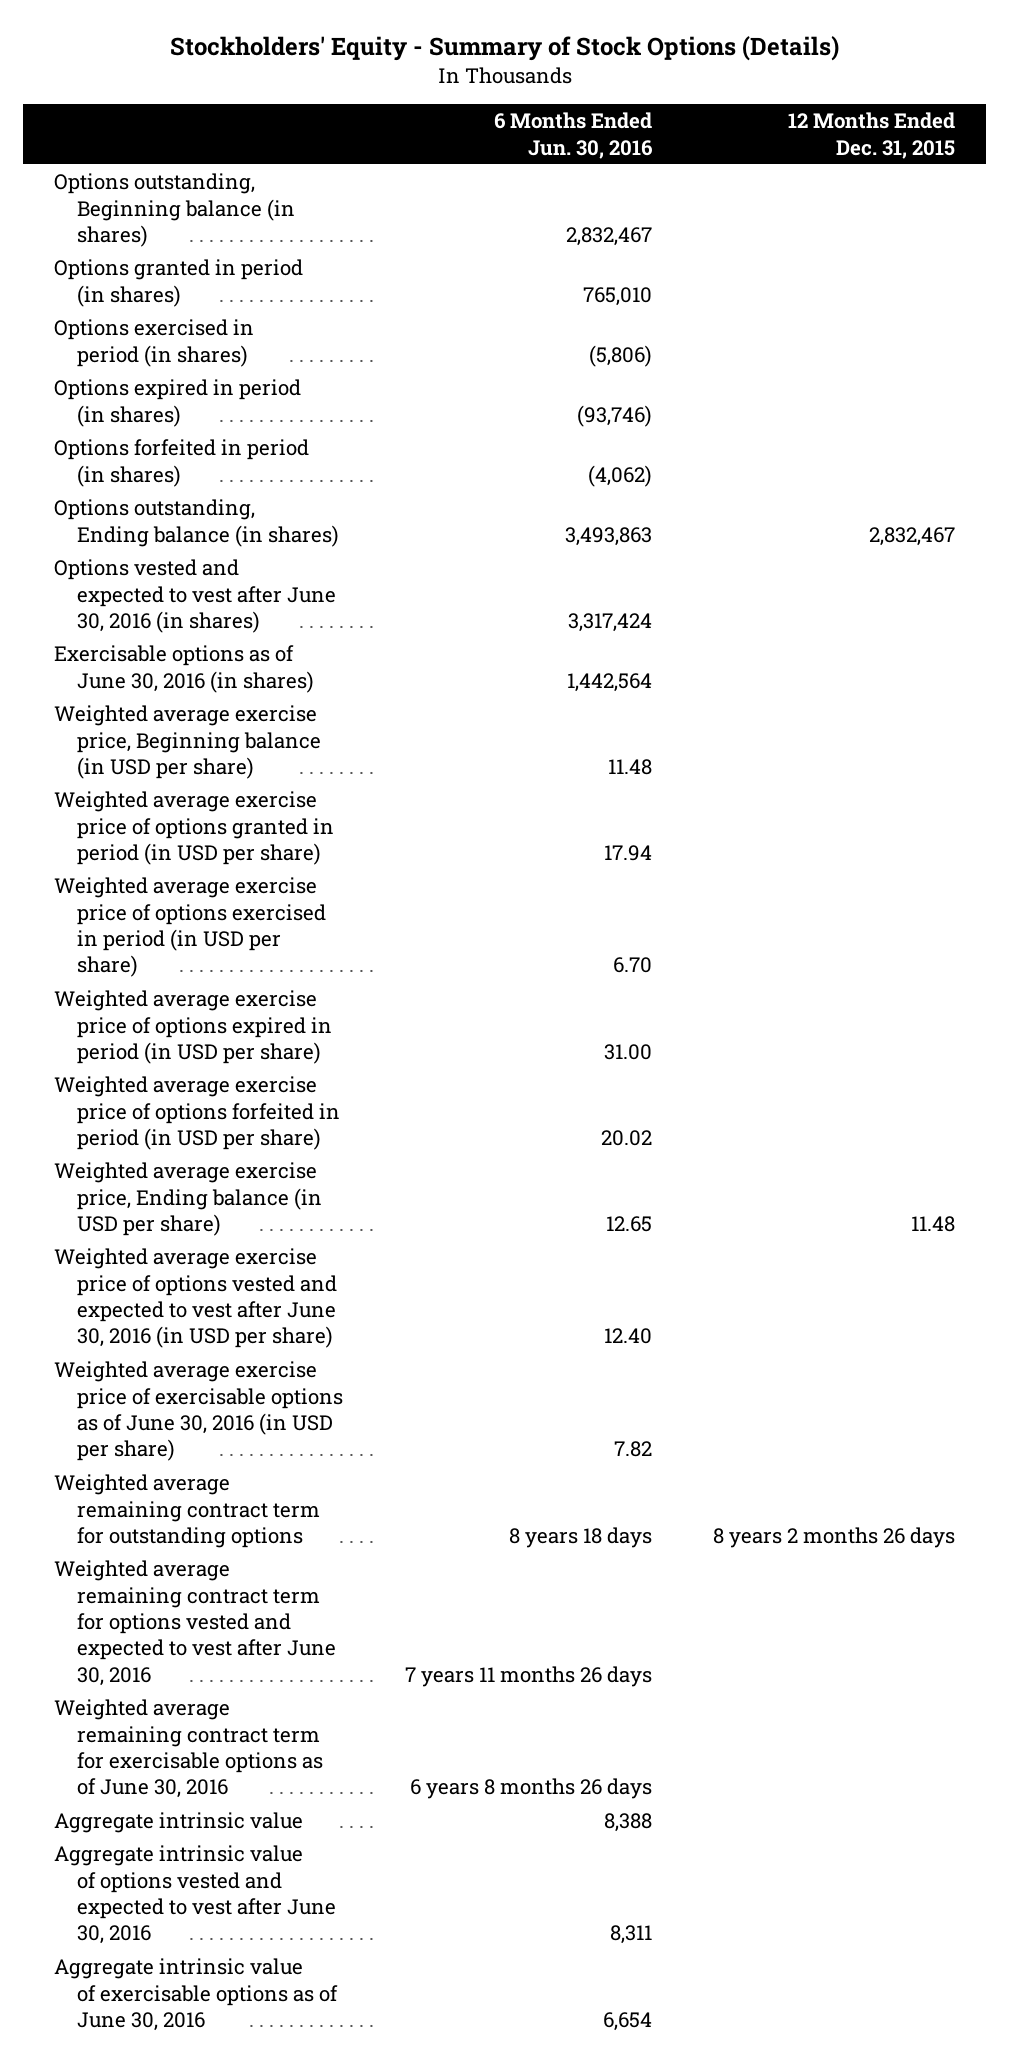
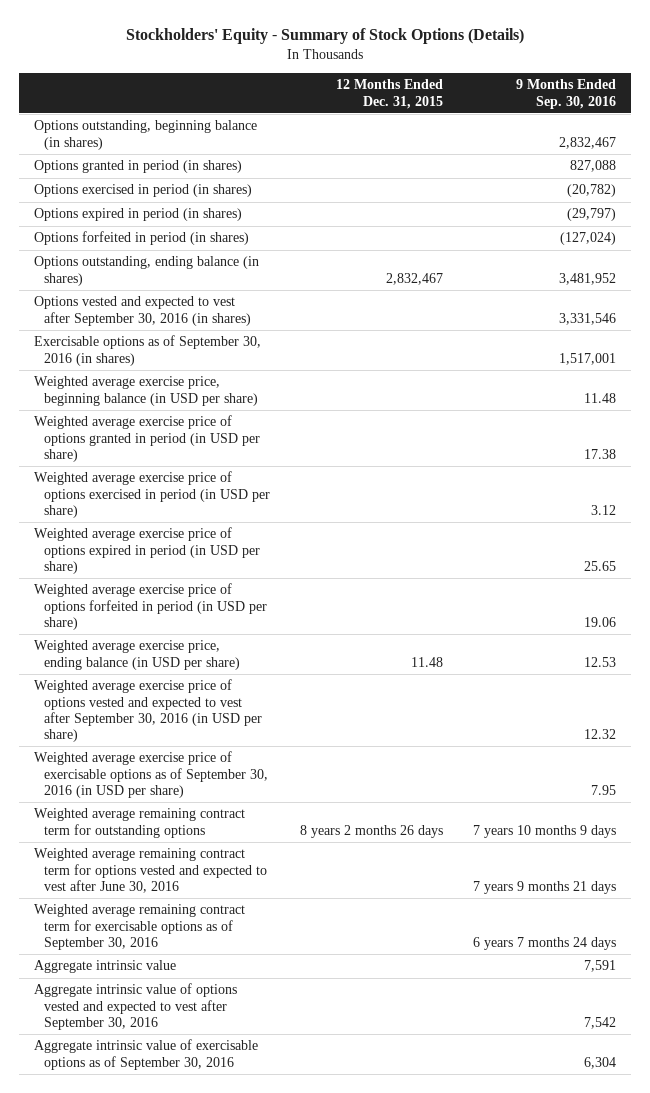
[493,112,653,159] 6 Months Ended Jun. 30, 2016 -> none
none -> [516,79,617,109] 9 Months Ended Sep. 30, 2016
[54,173,296,248] Options outstanding, Beginning balance (in shares) -> [34,120,258,150] Options outstanding, beginning balance (in shares)
[54,499,340,547] Options outstanding, Ending balance (in shares) -> [34,256,260,286] Options outstanding, ending balance (in shares)
[54,559,337,634] Options vested and expected to vest after June 30, 2016 (in shares) -> [34,296,251,326] Options vested and expected to vest after September 30, 2016 (in shares)
[54,645,315,693] Exercisable options as of June 30, 2016 (in shares) -> [34,335,262,366] Exercisable options as of September 30, 2016 (in shares)
[54,705,322,780] Weighted average exercise price, Beginning balance (in USD per share) -> [34,376,258,406] Weighted average exercise price, beginning balance (in USD per share)
[54,1162,323,1237] Weighted average exercise price, Ending balance (in USD per share) -> [34,640,240,670] Weighted average exercise price, ending balance (in USD per share)
[54,1248,338,1349] Weighted average exercise price of options vested and expected to vest after June 30, 2016 (in USD per share) -> [34,679,262,743] Weighted average exercise price of options vested and expected to vest after September 30, 2016 (in USD per share)
[54,1361,344,1462] Weighted average exercise price of exercisable options as of June 30, 2016 (in USD per share) -> [34,751,268,798] Weighted average exercise price of exercisable options as of September 30, 2016 (in USD per share)
[54,1699,324,1799] Weighted average remaining contract term for exercisable options as of June 30, 2016 -> [34,904,246,950] Weighted average remaining contract term for exercisable options as of September 30, 2016
[54,1845,337,1945] Aggregate intrinsic value of options vested and expected to vest after June 30, 2016 -> [34,983,238,1030] Aggregate intrinsic value of options vested and expected to vest after September 30, 2016
[54,1958,339,2032] Aggregate intrinsic value of exercisable options as of June 30, 2016 -> [34,1039,259,1070] Aggregate intrinsic value of exercisable options as of September 30, 2016

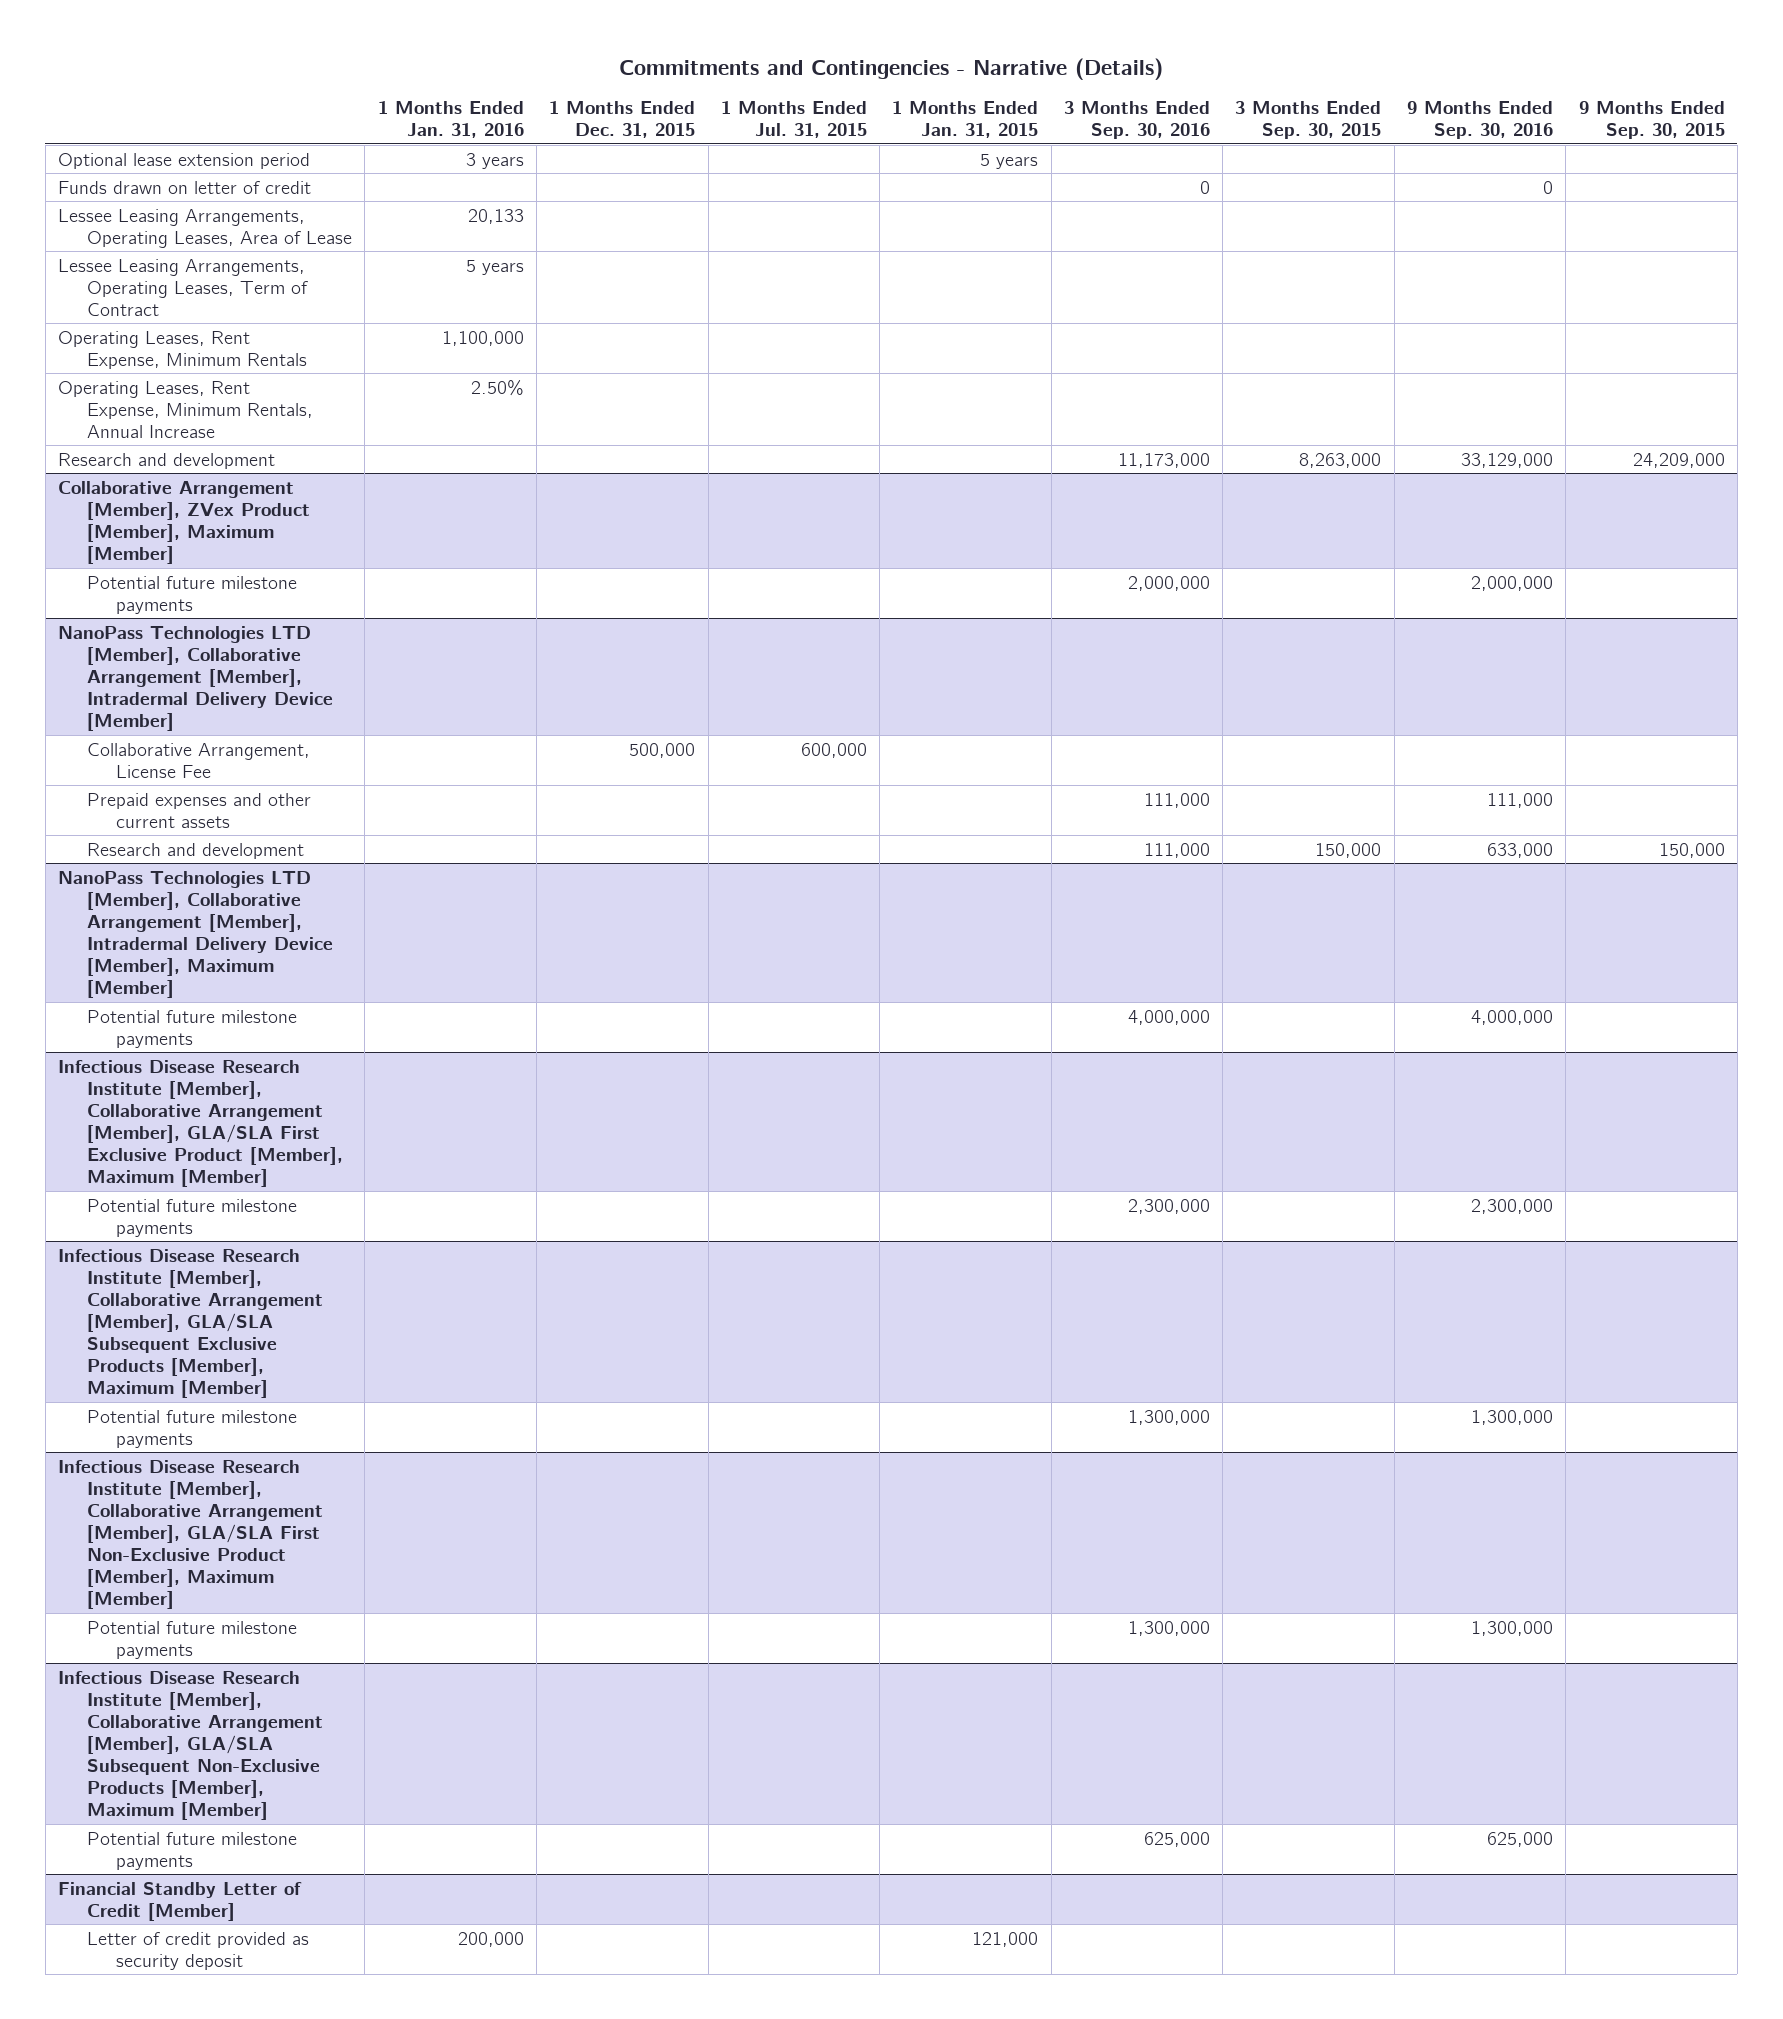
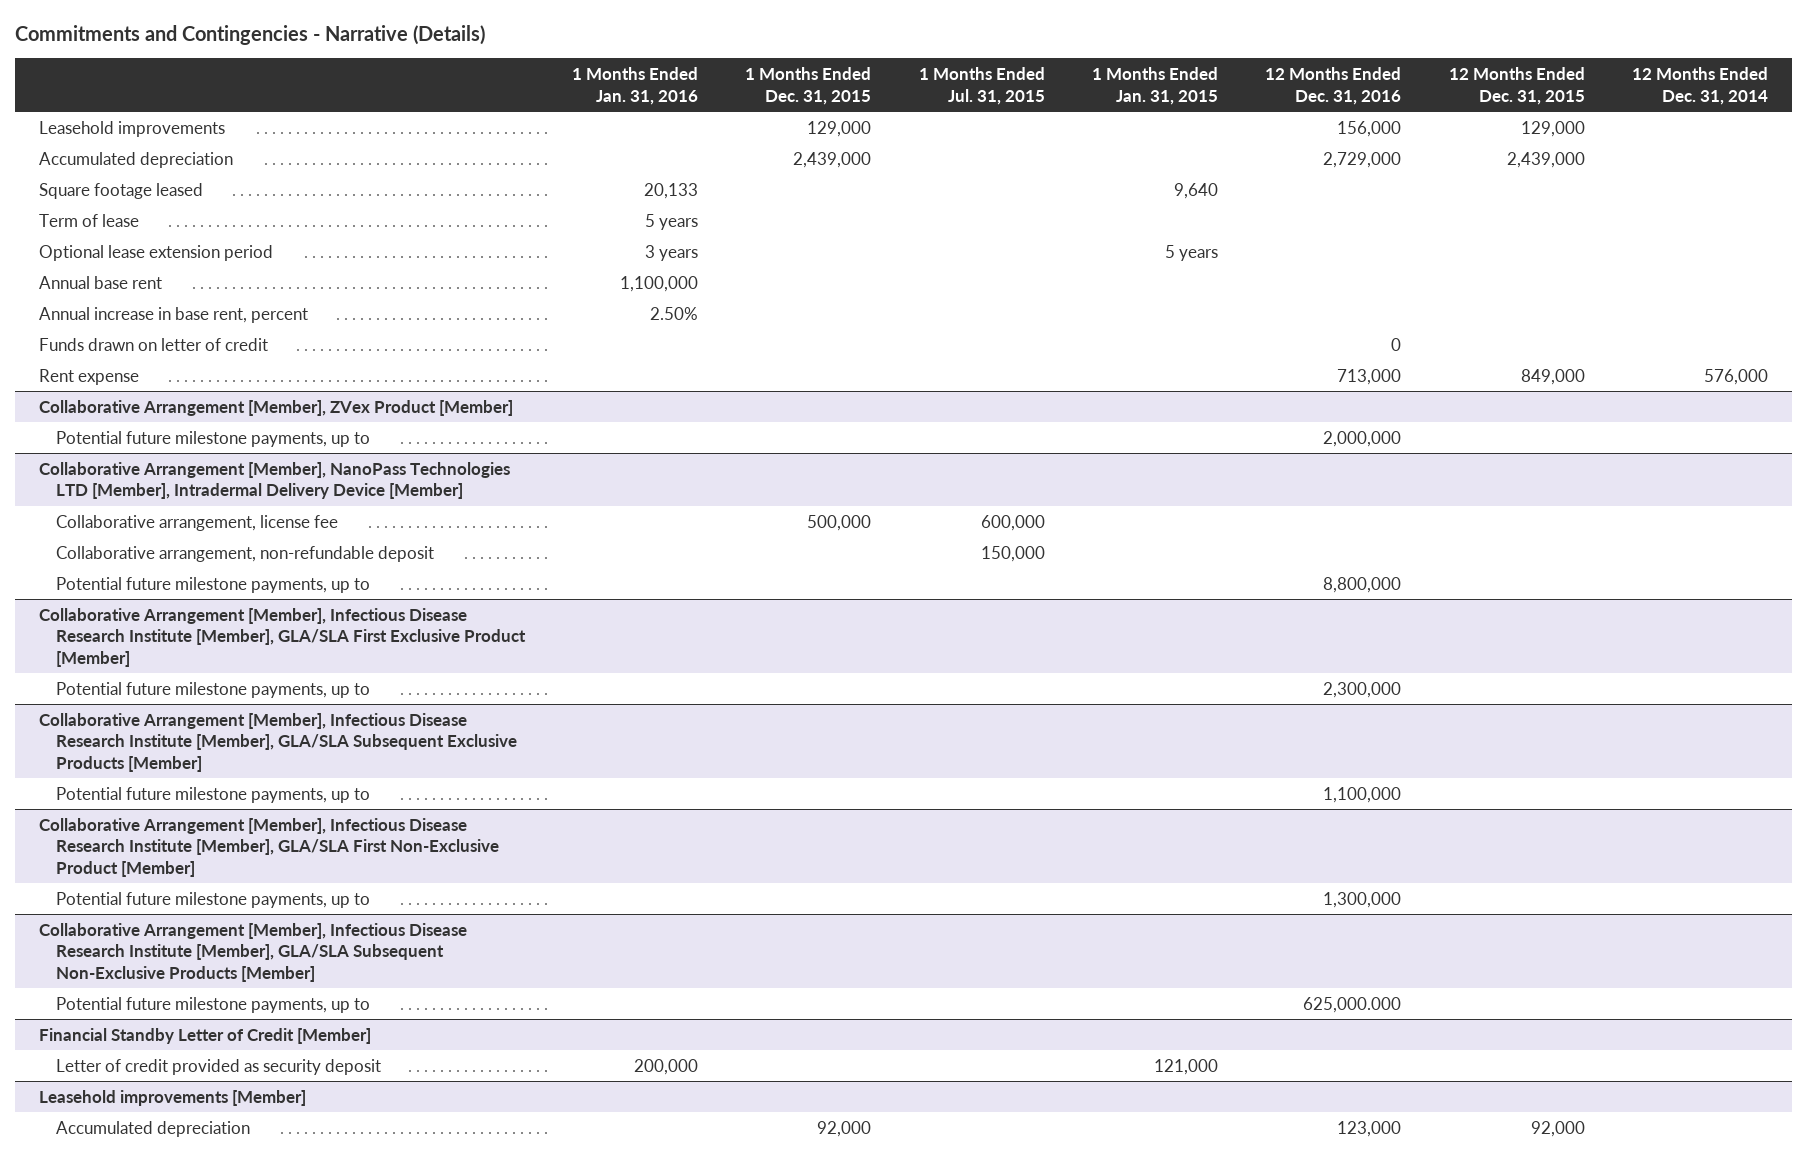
[1063,101,1210,140] 3 Months Ended Sep. 30, 2016 -> none
[1235,101,1382,140] 3 Months Ended Sep. 30, 2015 -> none
[1407,101,1554,140] 9 Months Ended Sep. 30, 2016 -> none
[1578,101,1725,140] 9 Months Ended Sep. 30, 2015 -> none
none -> [1265,67,1402,105] 12 Months Ended Dec. 31, 2016
none -> [1448,67,1585,105] 12 Months Ended Dec. 31, 2015
none -> [1632,67,1769,105] 12 Months Ended Dec. 31, 2014
none -> [38,120,225,137] Leasehold improvements
none -> [38,151,233,168] Accumulated depreciation
none -> [38,182,203,199] Square footage leased
none -> [38,213,139,227] Term of lease
none -> [38,275,162,289] Annual base rent
none -> [38,306,308,323] Annual increase in base rent, percent
[58,208,353,248] Lessee Leasing Arrangements, Operating Leases, Area of Lease -> none
[58,258,309,316] Lessee Leasing Arrangements, Operating Leases, Term of Contract -> none
[58,330,308,369] Operating Leases, Rent Expense, Minimum Rentals -> none
[58,380,314,438] Operating Leases, Rent Expense, Minimum Rentals, Annual Increase -> none
[58,452,276,469] Research and development -> none
[87,792,312,828] Prepaid expenses and other current assets -> none
[87,842,305,859] Research and development -> none
[58,870,334,999] NanoPass Technologies LTD [Member], Collaborative Arrangement [Member], Intradermal Delivery Device [Member], Maximum [Member] -> none
[87,1009,298,1048] Potential future milestone payments -> none
none -> [38,368,139,385] Rent expense
[58,480,311,564] Collaborative Arrangement [Member], ZVex Product [Member], Maximum [Member] -> [38,399,513,416] Collaborative Arrangement [Member], ZVex Product [Member]
[87,575,298,614] Potential future milestone payments -> [55,430,370,447] Potential future milestone payments, up to
[58,625,334,732] NanoPass Technologies LTD [Member], Collaborative Arrangement [Member], Intradermal Delivery Device [Member] -> [38,461,510,500] Collaborative Arrangement [Member], NanoPass Technologies LTD [Member], Intradermal Delivery Device [Member]
[87,742,311,778] Collaborative Arrangement, License Fee -> [55,514,338,531] Collaborative arrangement, license fee
none -> [55,545,434,562] Collaborative arrangement, non-refundable deposit
none -> [55,576,370,593] Potential future milestone payments, up to
[58,1059,344,1188] Infectious Disease Research Institute [Member], Collaborative Arrangement [Member], GLA/SLA First Exclusive Product [Member], Maximum [Member] -> [38,607,526,667] Collaborative Arrangement [Member], Infectious Disease Research Institute [Member], GLA/SLA First Exclusive Product [Member]
[87,1198,298,1237] Potential future milestone payments -> [55,681,370,698] Potential future milestone payments, up to
[58,1248,324,1399] Infectious Disease Research Institute [Member], Collaborative Arrangement [Member], GLA/SLA Subsequent Exclusive Products [Member], Maximum [Member] -> [38,712,517,772] Collaborative Arrangement [Member], Infectious Disease Research Institute [Member], GLA/SLA Subsequent Exclusive Products [Member]
[87,1409,298,1448] Potential future milestone payments -> [55,786,370,803] Potential future milestone payments, up to
[58,1459,324,1610] Infectious Disease Research Institute [Member], Collaborative Arrangement [Member], GLA/SLA First Non-Exclusive Product [Member], Maximum [Member] -> [38,817,499,877] Collaborative Arrangement [Member], Infectious Disease Research Institute [Member], GLA/SLA First Non-Exclusive Product [Member]
[87,1620,298,1659] Potential future milestone payments -> [55,891,370,908] Potential future milestone payments, up to
[58,1670,324,1821] Infectious Disease Research Institute [Member], Collaborative Arrangement [Member], GLA/SLA Subsequent Non-Exclusive Products [Member], Maximum [Member] -> [38,922,467,982] Collaborative Arrangement [Member], Infectious Disease Research Institute [Member], GLA/SLA Subsequent Non-Exclusive Products [Member]
[87,1831,298,1870] Potential future milestone payments -> [55,996,370,1013] Potential future milestone payments, up to
none -> [38,1089,306,1106] Leasehold improvements [Member]
none -> [55,1120,250,1137] Accumulated depreciation

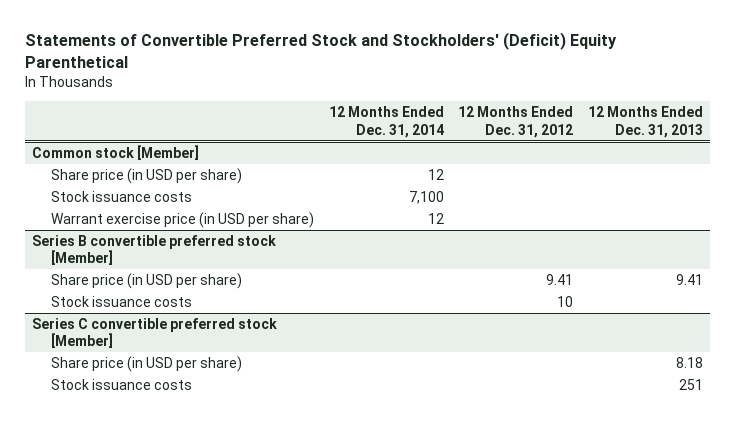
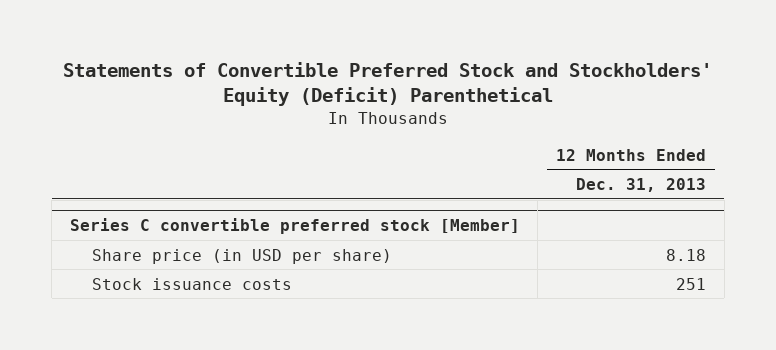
[24,32,617,69] Statements of Convertible Preferred Stock and Stockholders' (Deficit) Equity Parenthetical -> [62,61,712,106] Statements of Convertible Preferred Stock and Stockholders' Equity (Deficit) Parenthetical
[328,106,444,138] 12 Months Ended Dec. 31, 2014 -> none
[458,106,574,138] 12 Months Ended Dec. 31, 2012 -> none
[31,144,199,160] Common stock [Member] -> none
[50,167,242,184] Share price (in USD per share) -> none
[50,190,192,202] Stock issuance costs -> none
[50,211,314,228] Warrant exercise price (in USD per share) -> none
[31,234,276,266] Series B convertible preferred stock [Member] -> none
[50,272,242,289] Share price (in USD per share) -> none
[50,295,192,307] Stock issuance costs -> none

